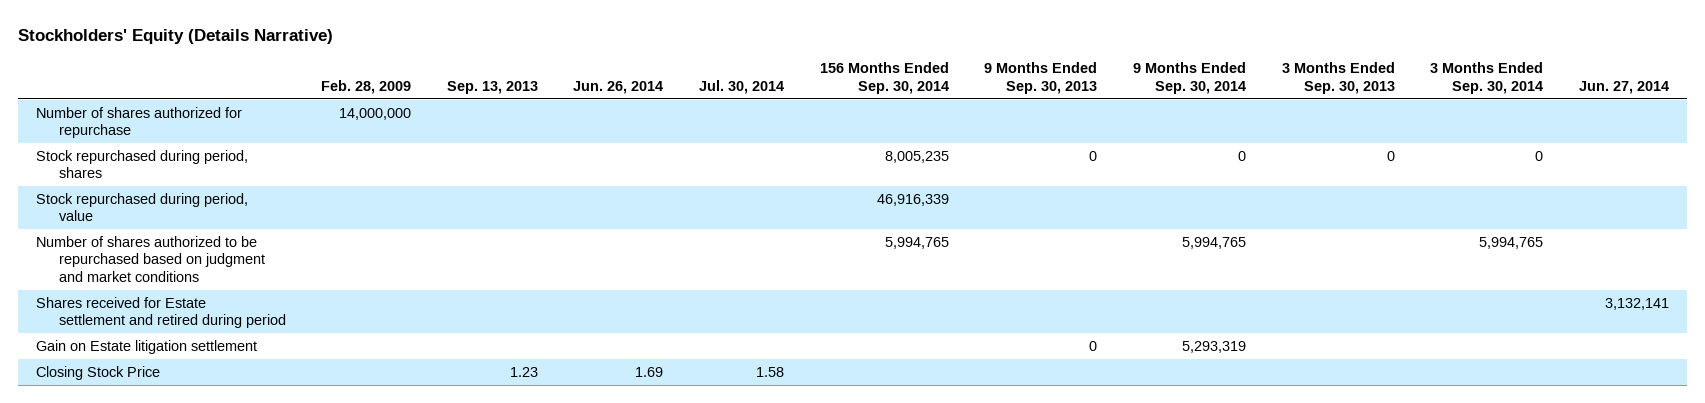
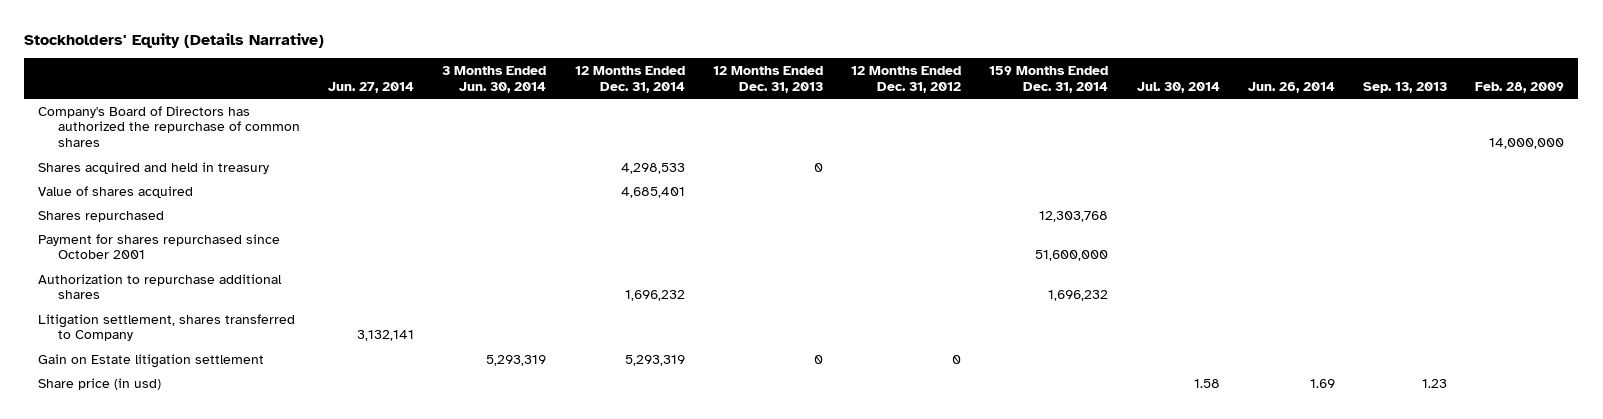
[819,62,949,94] 156 Months Ended Sep. 30, 2014 -> none
[984,62,1098,94] 9 Months Ended Sep. 30, 2013 -> none
[1132,62,1246,94] 9 Months Ended Sep. 30, 2014 -> none
[1281,62,1395,94] 3 Months Ended Sep. 30, 2013 -> none
[1430,62,1544,94] 3 Months Ended Sep. 30, 2014 -> none
none -> [442,65,547,93] 3 Months Ended Jun. 30, 2014
none -> [574,65,685,93] 12 Months Ended Dec. 31, 2014
none -> [712,65,823,93] 12 Months Ended Dec. 31, 2013
none -> [851,65,962,93] 12 Months Ended Dec. 31, 2012
none -> [989,65,1109,93] 159 Months Ended Dec. 31, 2014
[36,106,243,139] Number of shares authorized for repurchase -> [38,105,300,148] Company's Board of Directors has authorized the repurchase of common shares
none -> [38,161,270,174] Shares acquired and held in treasury
none -> [38,185,194,198] Value of shares acquired
[36,149,249,179] Stock repurchased during period, shares -> [38,210,165,222] Shares repurchased
[36,192,249,222] Stock repurchased during period, value -> [38,233,281,260] Payment for shares repurchased since October 2001
[36,235,265,283] Number of shares authorized to be repurchased based on judgment and market conditions -> [38,273,283,300] Authorization to repurchase additional shares
[36,296,286,329] Shares received for Estate settlement and retired during period -> [38,313,296,342] Litigation settlement, shares transferred to Company
[36,365,161,380] Closing Stock Price -> [38,377,162,390] Share price (in usd)

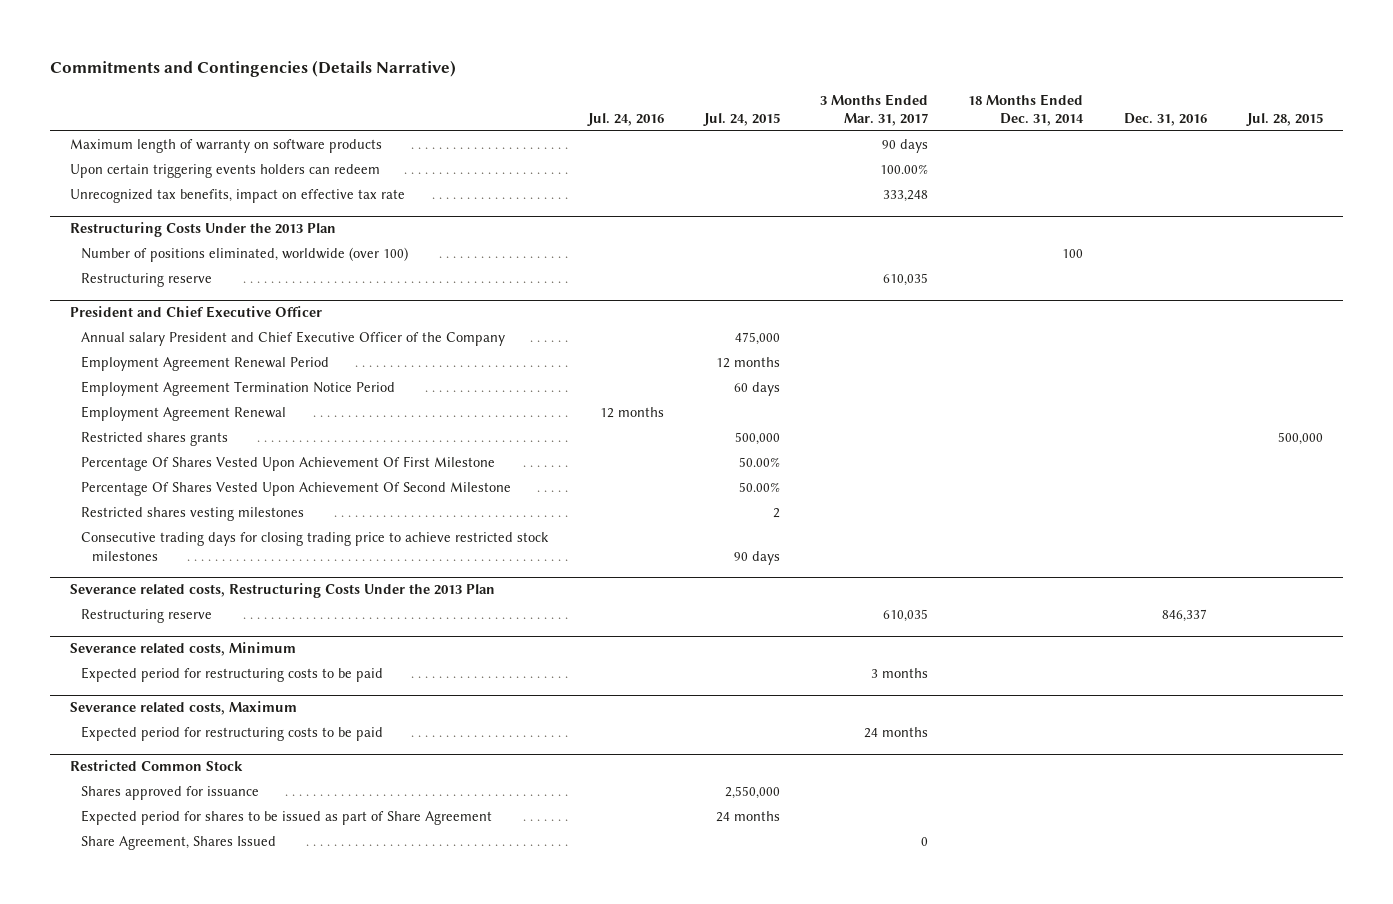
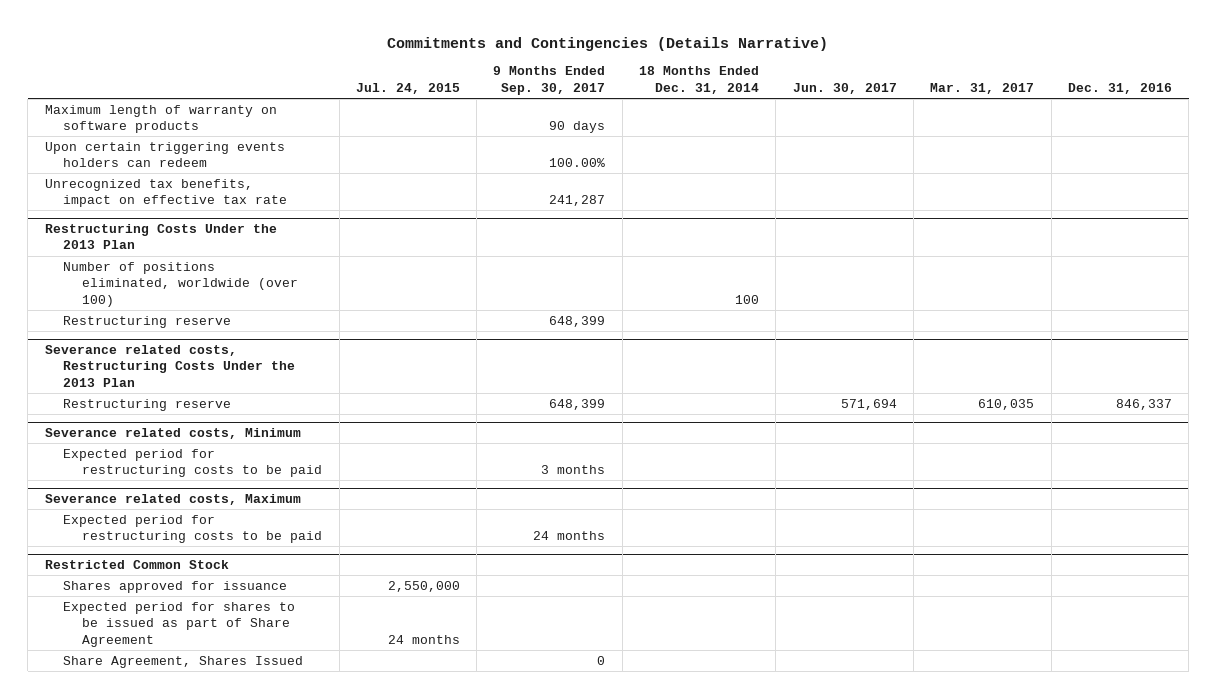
[587,113,665,127] Jul. 24, 2016 -> none
[820,93,929,127] 3 Months Ended Mar. 31, 2017 -> none
[1245,113,1323,127] Jul. 28, 2015 -> none
none -> [493,66,606,95] 9 Months Ended Sep. 30, 2017
none -> [792,82,897,94] Jun. 30, 2017
none -> [930,82,1035,94] Mar. 31, 2017
[70,306,323,319] President and Chief Executive Officer -> none
[81,331,506,347] Annual salary President and Chief Executive Officer of the Company -> none
[81,356,330,372] Employment Agreement Renewal Period -> none
[81,381,396,397] Employment Agreement Termination Notice Period -> none
[81,406,287,422] Employment Agreement Renewal -> none
[81,432,229,447] Restricted shares grants -> none
[81,456,496,472] Percentage Of Shares Vested Upon Achievement Of First Milestone -> none
[81,482,512,497] Percentage Of Shares Vested Upon Achievement Of Second Milestone -> none
[81,507,305,522] Restricted shares vesting milestones -> none
[81,532,550,561] Consecutive trading days for closing trading price to achieve restricted stock milestones -> none

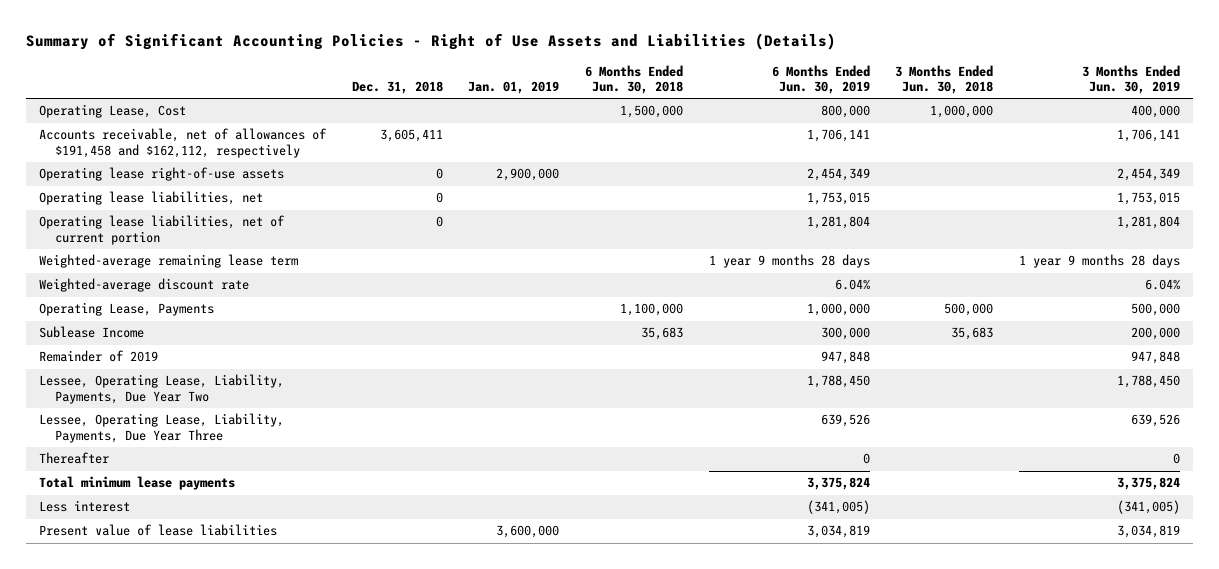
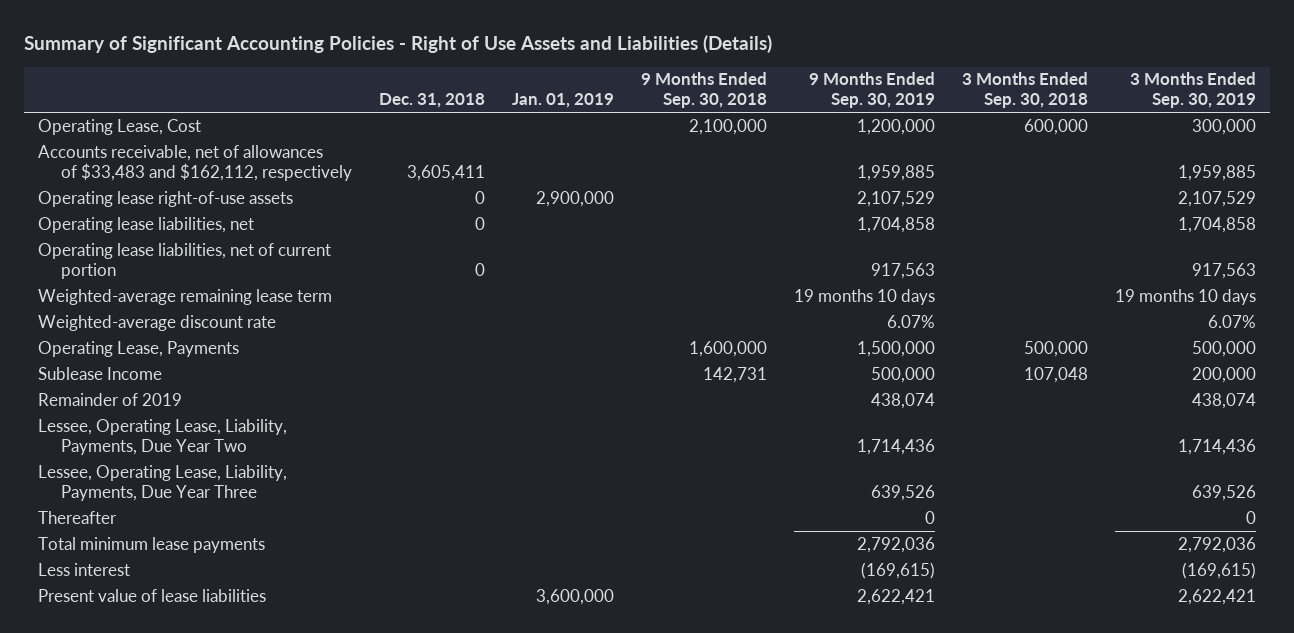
[584,64,683,95] 6 Months Ended Jun. 30, 2018 -> none
[771,64,870,95] 6 Months Ended Jun. 30, 2019 -> none
[895,64,994,95] 3 Months Ended Jun. 30, 2018 -> none
[1082,64,1181,95] 3 Months Ended Jun. 30, 2019 -> none
none -> [641,72,768,109] 9 Months Ended Sep. 30, 2018
none -> [809,72,936,109] 9 Months Ended Sep. 30, 2019
none -> [962,72,1089,109] 3 Months Ended Sep. 30, 2018
none -> [1130,72,1257,109] 3 Months Ended Sep. 30, 2019
[38,128,327,158] Accounts receivable, net of allowances of $191,458 and $162,112, respectively -> [37,144,352,181] Accounts receivable, net of allowances of $33,483 and $162,112, respectively

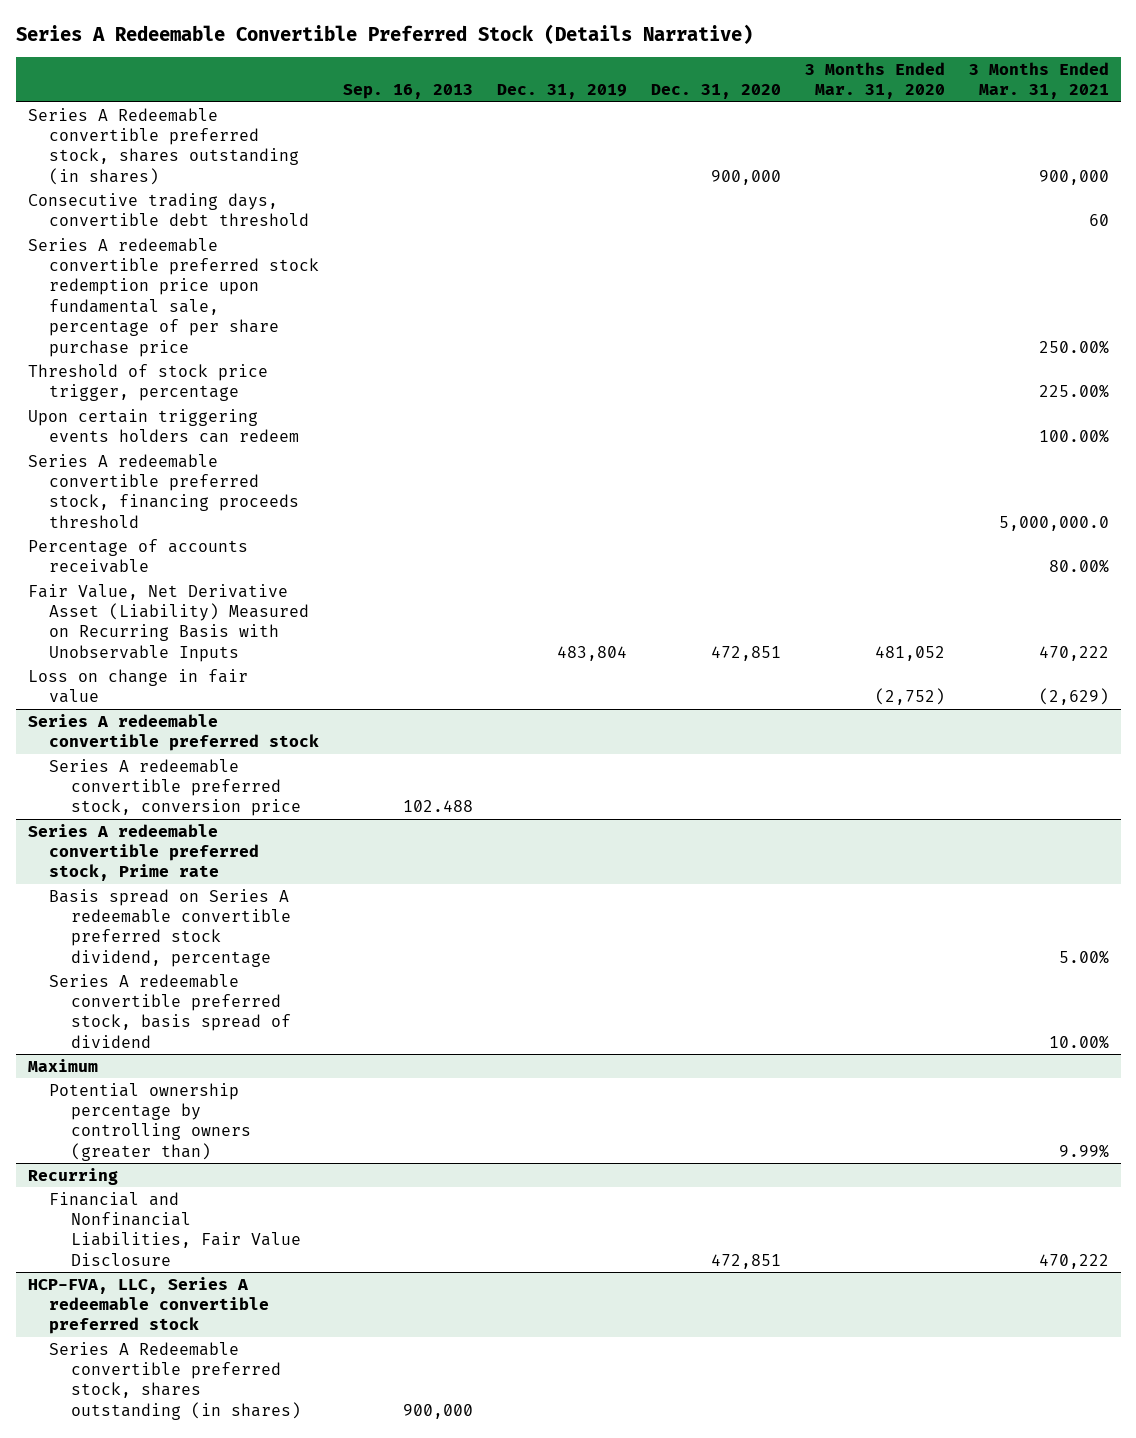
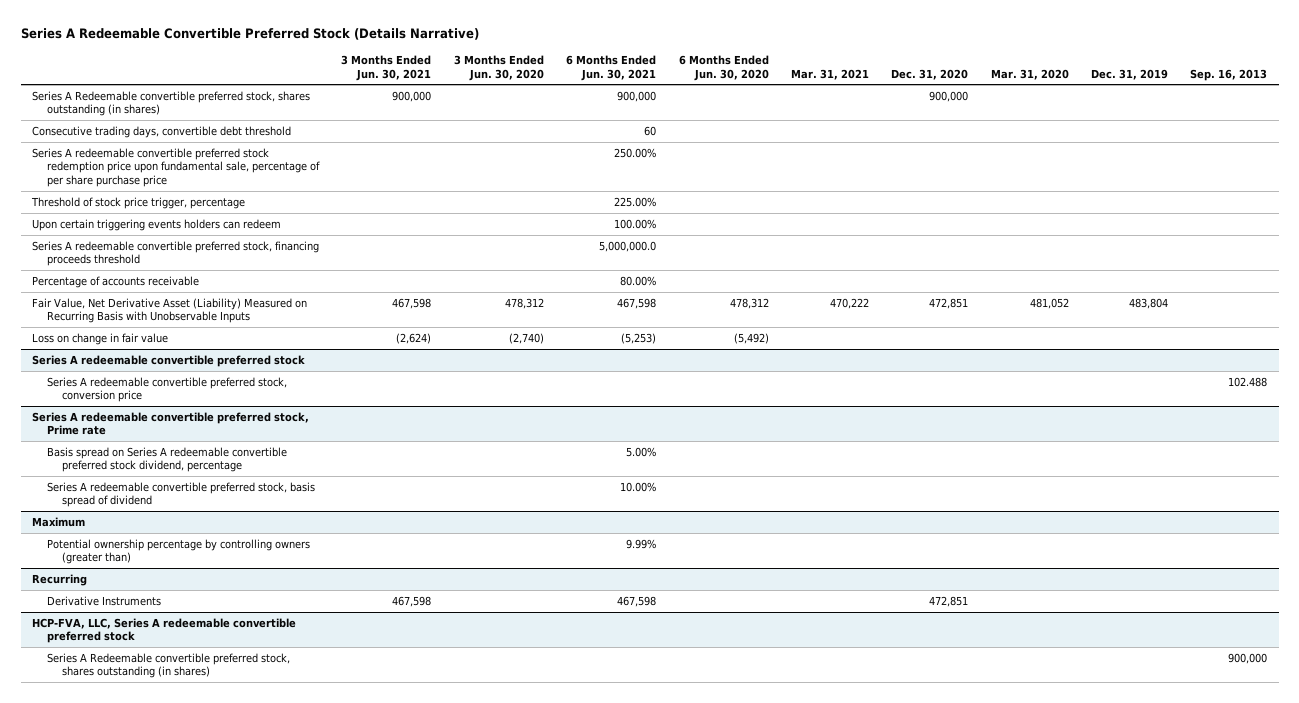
[804,61,945,100] 3 Months Ended Mar. 31, 2020 -> none
[968,61,1109,100] 3 Months Ended Mar. 31, 2021 -> none
none -> [341,55,432,81] 3 Months Ended Jun. 30, 2021
none -> [453,55,544,81] 3 Months Ended Jun. 30, 2020
none -> [566,55,657,81] 6 Months Ended Jun. 30, 2021
none -> [678,55,769,81] 6 Months Ended Jun. 30, 2020
none -> [790,68,869,80] Mar. 31, 2021
none -> [990,68,1069,80] Mar. 31, 2020
[49,1191,301,1266] Financial and Nonfinancial Liabilities, Fair Value Disclosure -> [46,595,161,606] Derivative Instruments

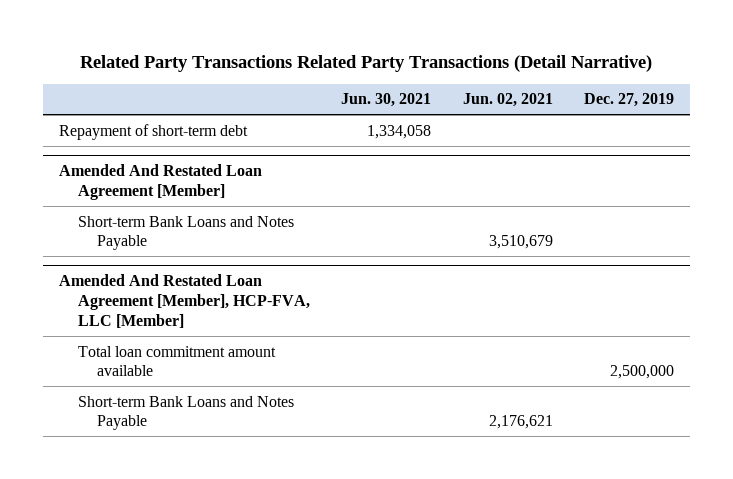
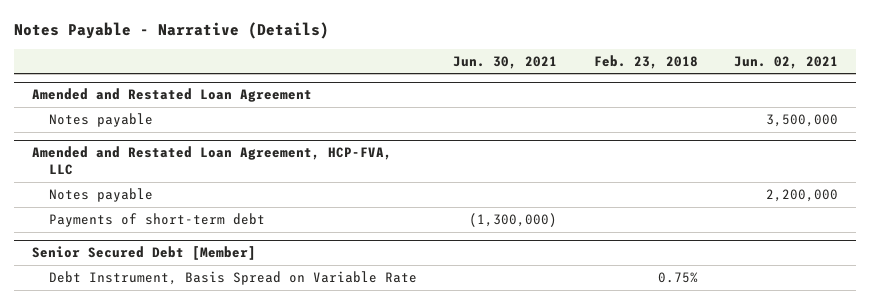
[80,54,653,72] Related Party Transactions Related Party Transactions (Detail Narrative) -> [13,21,329,39] Notes Payable - Narrative (Details)
[584,93,675,108] Dec. 27, 2019 -> none
none -> [593,54,698,69] Feb. 23, 2018
[58,123,248,140] Repayment of short-term debt -> none
[77,345,276,377] Total loan commitment amount available -> none
[58,164,262,200] Amended And Restated Loan Agreement [Member] -> [31,88,312,103] Amended and Restated Loan Agreement
[77,215,294,251] Short-term Bank Loans and Notes Payable -> [49,113,154,128] Notes payable
[488,235,553,250] 3,510,679 -> [765,114,838,128] 3,500,000
[58,274,310,328] Amended And Restated Loan Agreement [Member], HCP-FVA, LLC [Member] -> [31,146,392,175] Amended and Restated Loan Agreement, HCP-FVA, LLC
[77,395,294,431] Short-term Bank Loans and Notes Payable -> [49,188,154,203] Notes payable
[488,415,553,430] 2,176,621 -> [765,189,838,203] 2,200,000
none -> [49,213,266,228] Payments of short-term debt
none -> [31,246,256,261] Senior Secured Debt [Member]
none -> [49,271,418,286] Debt Instrument, Basis Spread on Variable Rate

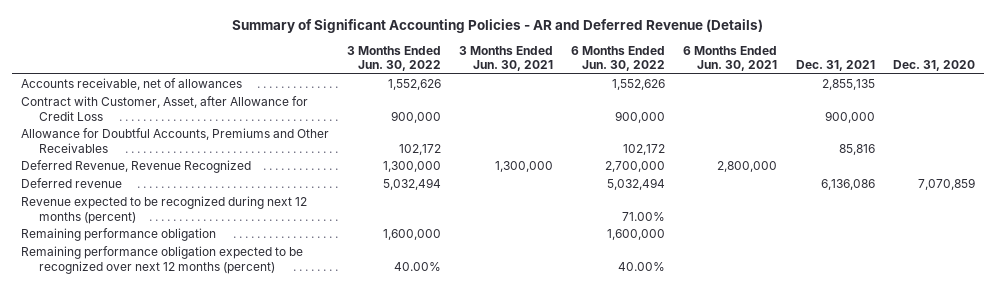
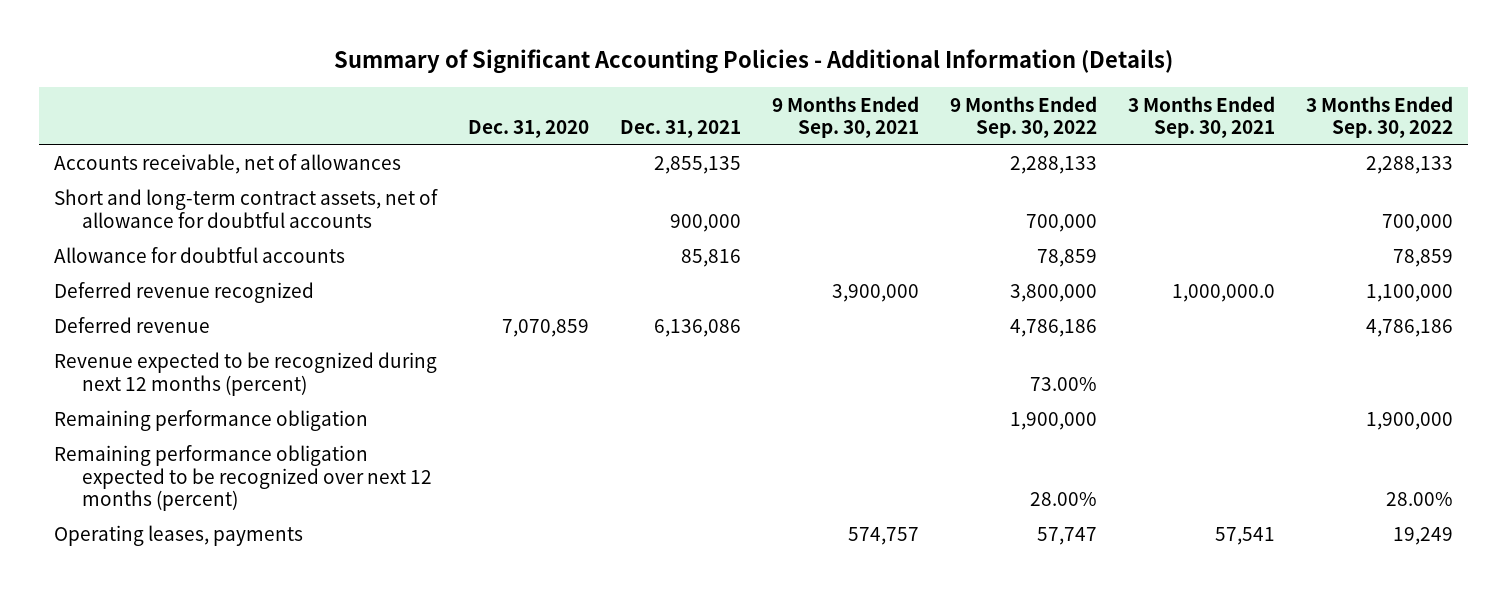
[231,18,763,33] Summary of Significant Accounting Policies - AR and Deferred Revenue (Details) -> [333,49,1173,75] Summary of Significant Accounting Policies - Additional Information (Details)
[346,45,441,72] 3 Months Ended Jun. 30, 2022 -> none
[459,45,554,72] 3 Months Ended Jun. 30, 2021 -> none
[571,45,666,72] 6 Months Ended Jun. 30, 2022 -> none
[683,45,778,72] 6 Months Ended Jun. 30, 2021 -> none
none -> [772,95,920,139] 9 Months Ended Sep. 30, 2021
none -> [950,95,1098,139] 9 Months Ended Sep. 30, 2022
none -> [1128,95,1276,139] 3 Months Ended Sep. 30, 2021
none -> [1305,95,1453,139] 3 Months Ended Sep. 30, 2022
[20,96,308,121] Contract with Customer, Asset, after Allowance for Credit Loss -> [54,189,439,228] Short and long-term contract assets, net of allowance for doubtful accounts
[20,128,329,153] Allowance for Doubtful Accounts, Premiums and Other Receivables -> [54,247,346,264] Allowance for doubtful accounts
[20,160,251,174] Deferred Revenue, Revenue Recognized -> [54,282,315,304] Deferred revenue recognized
none -> [54,525,304,547] Operating leases, payments

